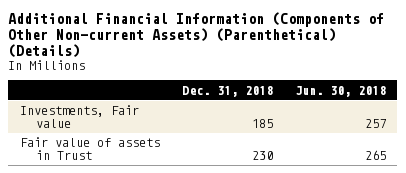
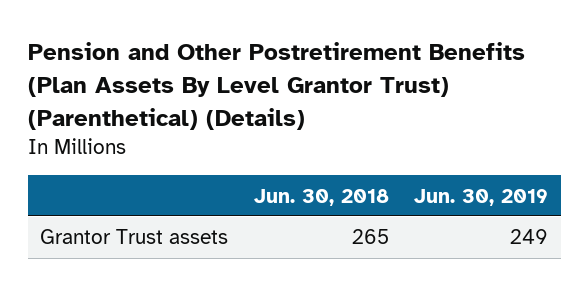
[8,12,385,59] Additional Financial Information (Components of Other Non-current Assets) (Parenthetical) (Details) -> [27,42,525,130] Pension and Other Postretirement Benefits (Plan Assets By Level Grantor Trust) (Parenthetical) (Details)
[181,85,273,97] Dec. 31, 2018 -> none
none -> [413,188,548,206] Jun. 30, 2019
[19,105,139,128] Investments, Fair value -> none
[19,137,160,160] Fair value of assets in Trust -> [40,229,229,245] Grantor Trust assets

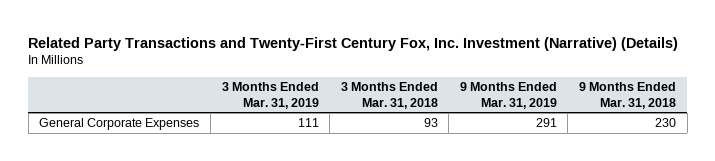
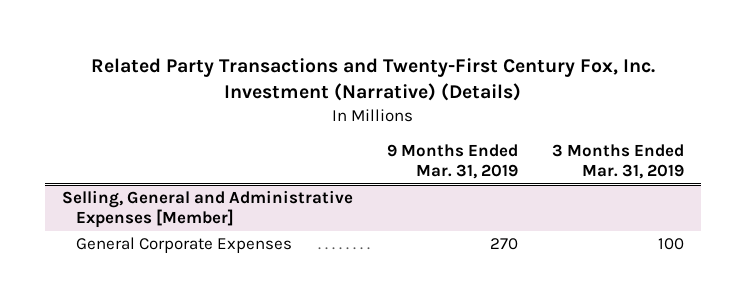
[340,82,438,109] 3 Months Ended Mar. 31, 2018 -> none
[579,82,677,109] 9 Months Ended Mar. 31, 2018 -> none
none -> [62,190,354,229] Selling, General and Administrative Expenses [Member]
[297,118,319,128] 111 -> [658,238,685,251] 100
[535,118,557,128] 291 -> [490,238,519,251] 270

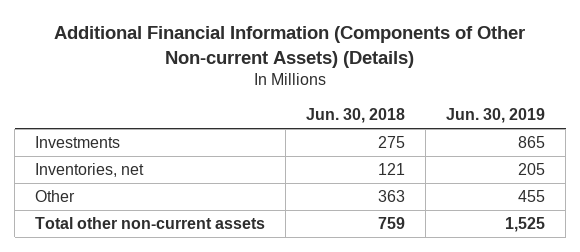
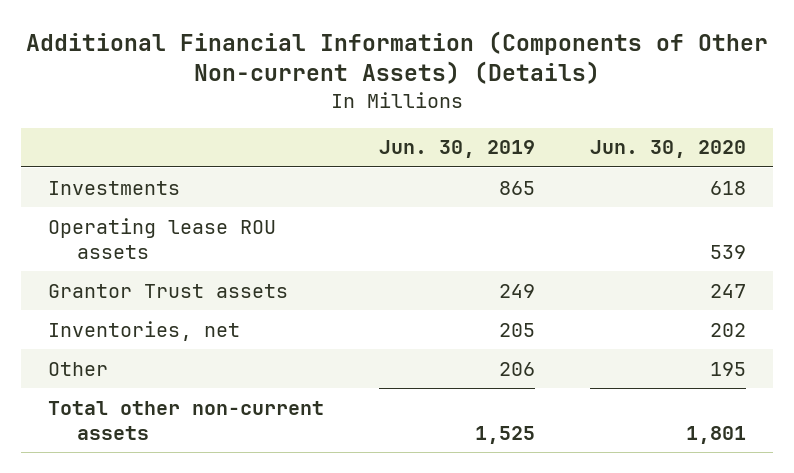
[306,108,406,124] Jun. 30, 2018 -> none
none -> [589,140,746,159] Jun. 30, 2020
none -> [48,217,277,259] Operating lease ROU assets
none -> [48,283,289,298] Grantor Trust assets
[518,190,546,203] 455 -> [498,361,535,376] 206

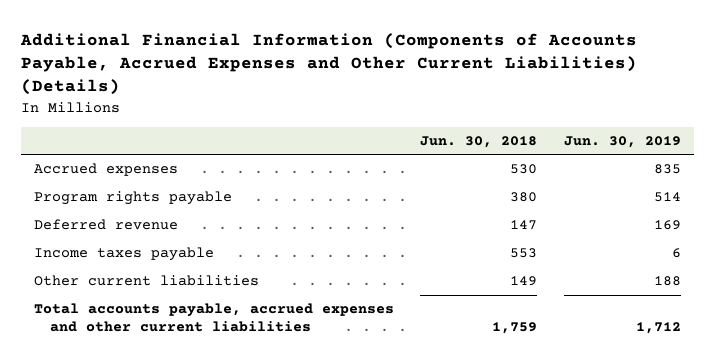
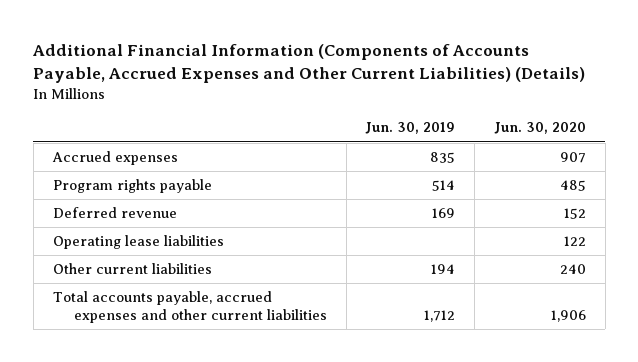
[420,135,538,148] Jun. 30, 2018 -> none
none -> [493,122,586,135] Jun. 30, 2020
[34,247,215,262] Income taxes payable -> none
none -> [52,235,224,250] Operating lease liabilities
[653,276,681,287] 188 -> [431,264,456,275] 194

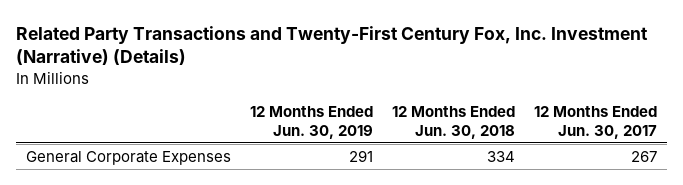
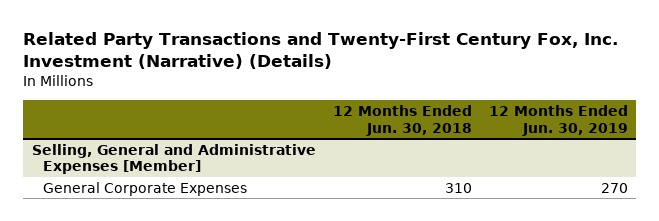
[534,105,658,139] 12 Months Ended Jun. 30, 2017 -> none
none -> [31,143,316,175] Selling, General and Administrative Expenses [Member]
[349,150,374,163] 291 -> [600,182,628,193] 270
[487,151,516,163] 334 -> [444,182,472,193] 310

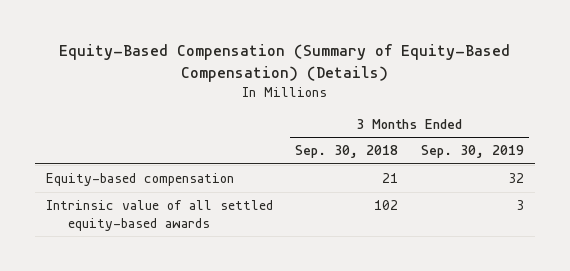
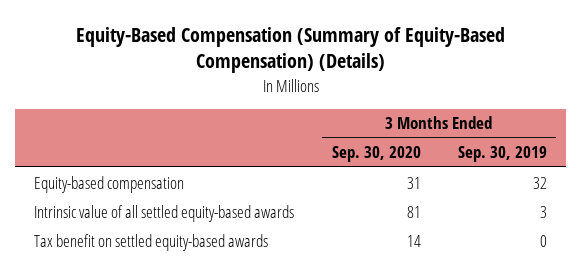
[295,145,399,159] Sep. 30, 2018 -> none
none -> [331,146,421,163] Sep. 30, 2020
none -> [34,233,269,251] Tax benefit on settled equity-based awards

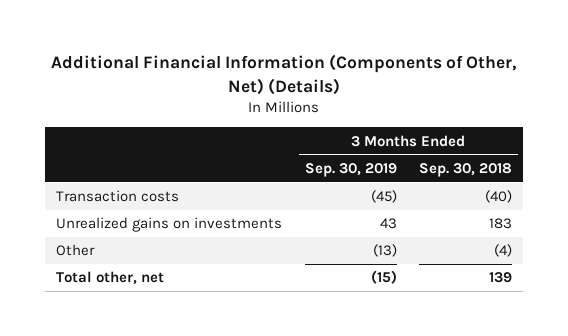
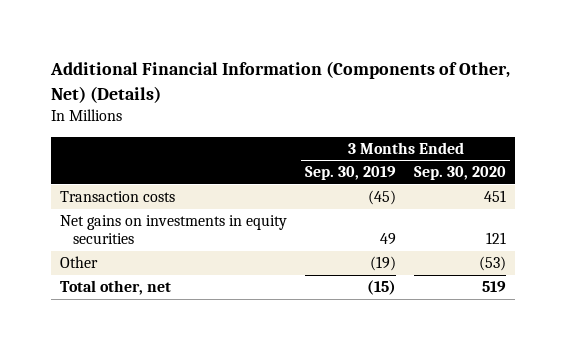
[419,162,513,177] Sep. 30, 2018 -> none
none -> [413,166,506,181] Sep. 30, 2020
[56,217,283,233] Unrealized gains on investments -> none
none -> [60,215,288,245] Net gains on investments in equity securities
[372,244,397,258] (13) -> [370,256,397,272] (19)

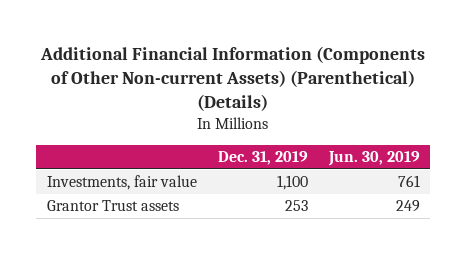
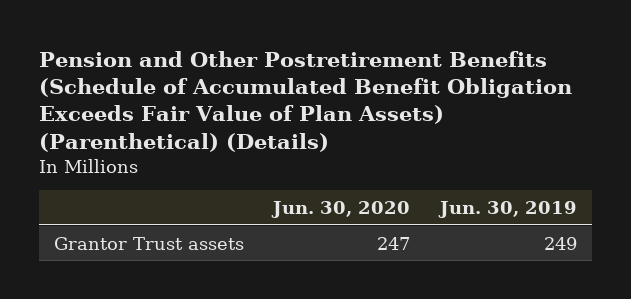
[40,46,426,112] Additional Financial Information (Components of Other Non-current Assets) (Parenthetical) (Details) -> [39,50,573,152] Pension and Other Postretirement Benefits (Schedule of Accumulated Benefit Obligation Exceeds Fair Value of Plan Assets) (Parenthetical) (Details)
[217,151,308,166] Dec. 31, 2019 -> none
none -> [271,200,411,218] Jun. 30, 2020
[46,175,197,191] Investments, fair value -> none

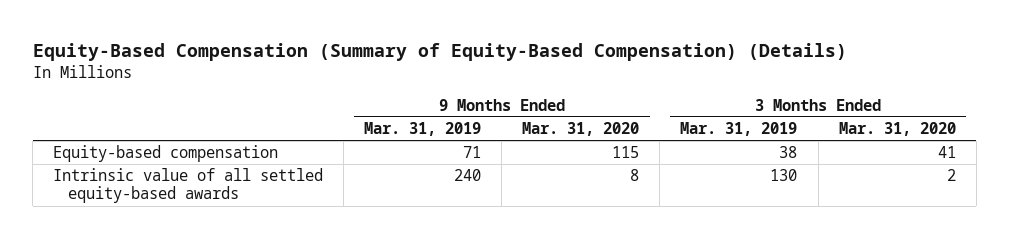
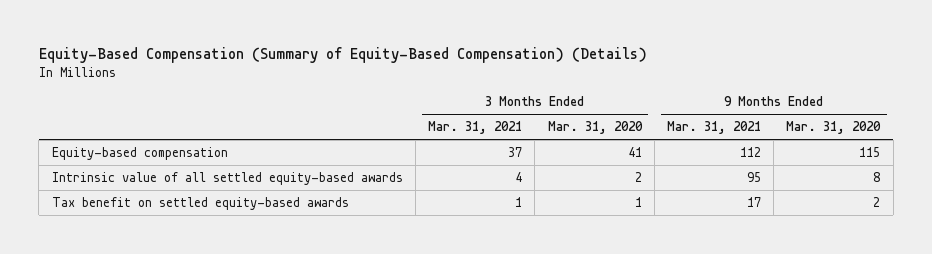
[364,122,482,137] Mar. 31, 2019 -> none
[680,122,798,137] Mar. 31, 2019 -> none
none -> [428,121,523,135] Mar. 31, 2021
none -> [666,121,761,135] Mar. 31, 2021
none -> [51,196,349,210] Tax benefit on settled equity-based awards

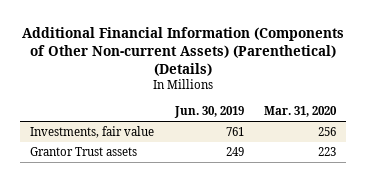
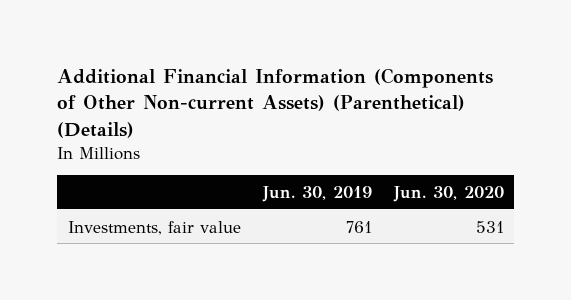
[264,106,338,118] Mar. 31, 2020 -> none
none -> [392,186,504,203] Jun. 30, 2020
[30,147,138,157] Grantor Trust assets -> none

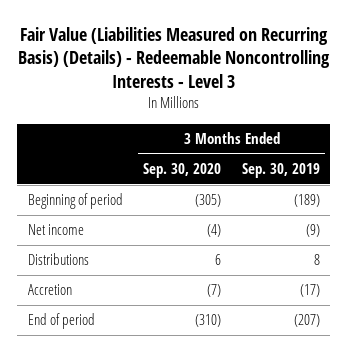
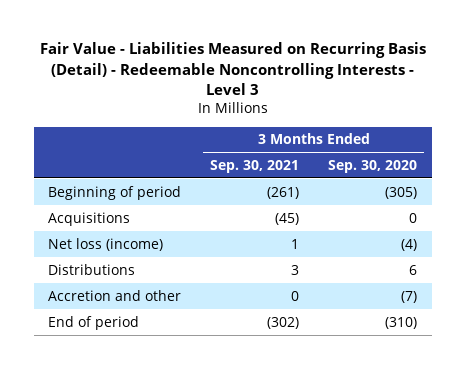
[17,26,330,88] Fair Value (Liabilities Measured on Recurring Basis) (Details) - Redeemable Noncontrolling Interests - Level 3 -> [39,42,426,96] Fair Value - Liabilities Measured on Recurring Basis (Detail) - Redeemable Noncontrolling Interests - Level 3
[242,163,321,179] Sep. 30, 2019 -> none
none -> [210,159,300,173] Sep. 30, 2021
none -> [48,211,131,226] Acquisitions
[27,224,84,236] Net income -> [48,237,164,251] Net loss (income)
[27,284,72,296] Accretion -> none
none -> [48,289,182,301] Accretion and other

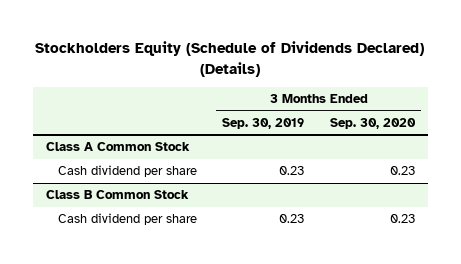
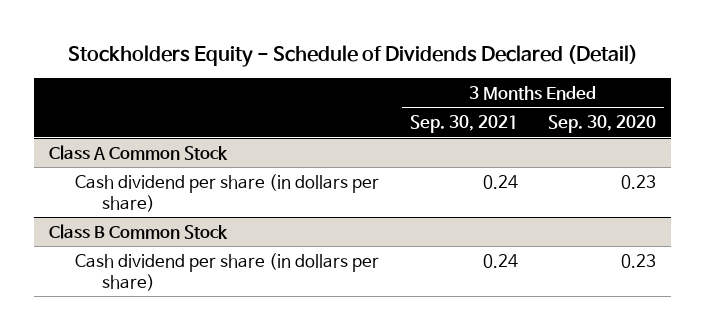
[35,41,425,77] Stockholders Equity (Schedule of Dividends Declared) (Details) -> [67,44,638,67] Stockholders Equity - Schedule of Dividends Declared (Detail)
[222,117,305,129] Sep. 30, 2019 -> none
none -> [409,115,518,134] Sep. 30, 2021
[57,165,197,178] Cash dividend per share -> [75,173,380,212] Cash dividend per share (in dollars per share)
[57,213,197,226] Cash dividend per share -> [75,252,380,291] Cash dividend per share (in dollars per share)

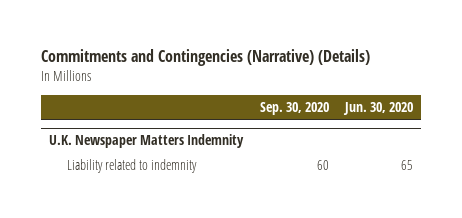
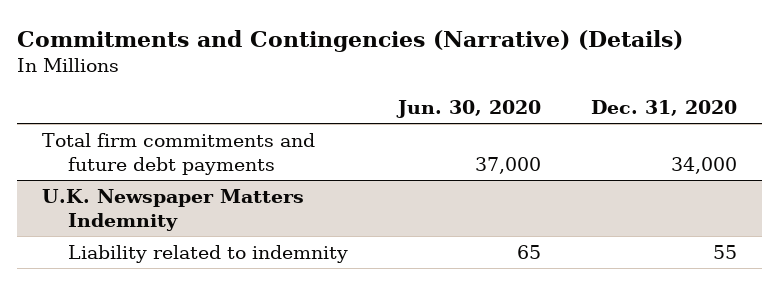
[259,101,329,115] Sep. 30, 2020 -> none
none -> [591,100,738,117] Dec. 31, 2020
none -> [42,132,316,175] Total firm commitments and future debt payments

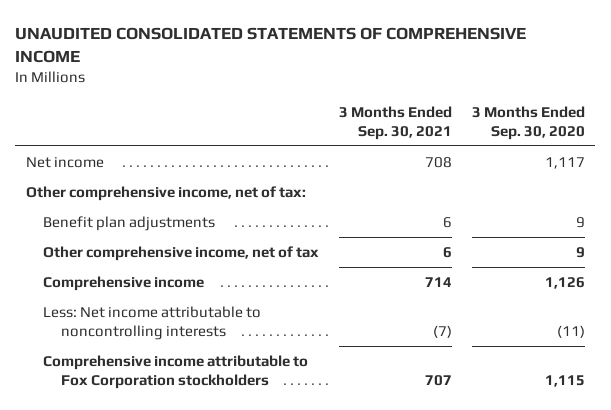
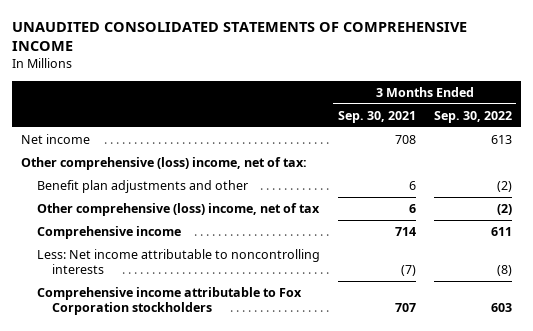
[472,105,586,140] 3 Months Ended Sep. 30, 2020 -> none
none -> [433,110,512,123] Sep. 30, 2022
[25,185,306,201] Other comprehensive income, net of tax: -> [21,156,308,170] Other comprehensive (loss) income, net of tax:
[43,215,216,231] Benefit plan adjustments -> [36,179,248,193] Benefit plan adjustments and other
[43,245,320,261] Other comprehensive income, net of tax -> [36,202,320,216] Other comprehensive (loss) income, net of tax

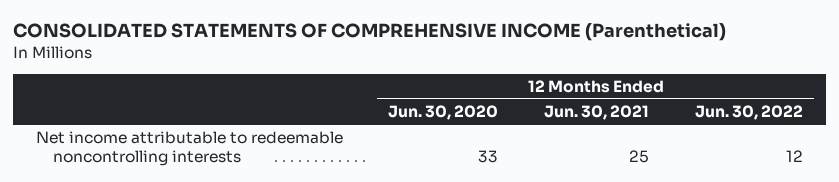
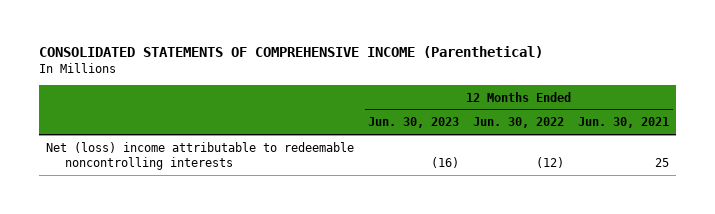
[388,105,499,121] Jun. 30, 2020 -> none
none -> [368,117,460,129] Jun. 30, 2023
[35,131,343,167] Net income attributable to redeemable noncontrolling interests -> [46,141,355,170] Net (loss) income attributable to redeemable noncontrolling interests
[785,150,803,163] 12 -> [536,156,565,168] (12)

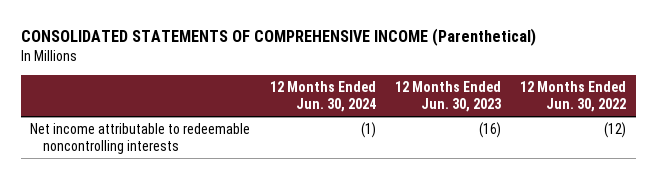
[578,117,670,129] Jun. 30, 2021 -> none
none -> [269,81,376,113] 12 Months Ended Jun. 30, 2024
[46,141,355,170] Net (loss) income attributable to redeemable noncontrolling interests -> [30,123,251,155] Net income attributable to redeemable noncontrolling interests

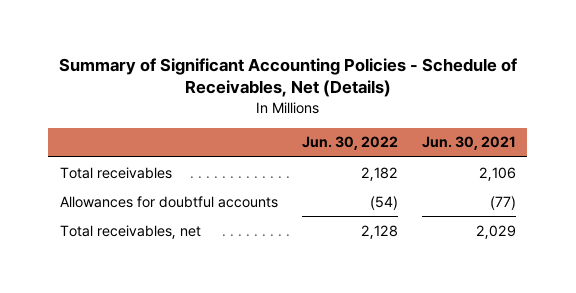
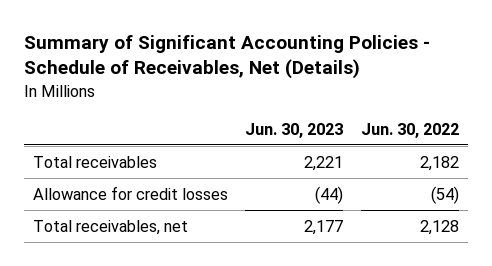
[421,136,516,151] Jun. 30, 2021 -> none
none -> [245,122,344,138] Jun. 30, 2023
[60,195,279,208] Allowances for doubtful accounts -> [32,185,228,200] Allowance for credit losses

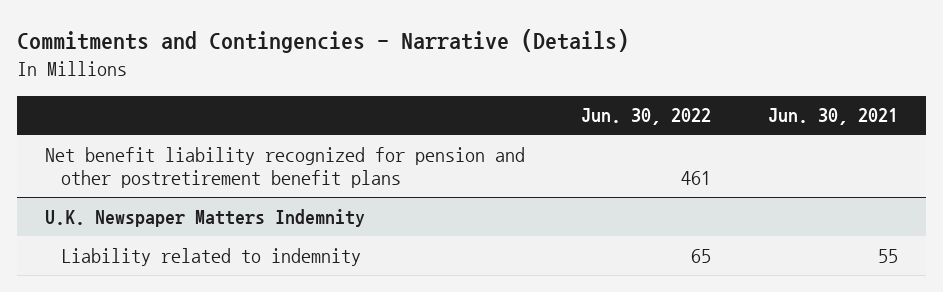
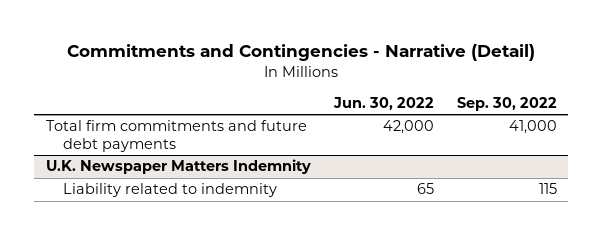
[16,29,629,54] Commitments and Contingencies - Narrative (Details) -> [67,44,536,62] Commitments and Contingencies - Narrative (Detail)
[768,108,899,126] Jun. 30, 2021 -> none
none -> [456,96,557,111] Sep. 30, 2022
[44,146,525,189] Net benefit liability recognized for pension and other postretirement benefit plans -> none
none -> [45,120,307,152] Total firm commitments and future debt payments

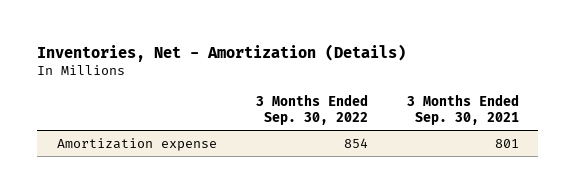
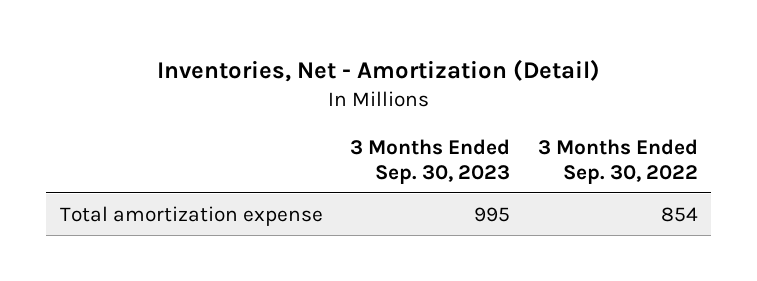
[37,43,407,62] Inventories, Net - Amortization (Details) -> [156,59,600,83] Inventories, Net - Amortization (Detail)
[406,93,519,126] 3 Months Ended Sep. 30, 2021 -> none
none -> [350,139,511,184] 3 Months Ended Sep. 30, 2023
[56,138,217,152] Amortization expense -> [59,206,323,227] Total amortization expense

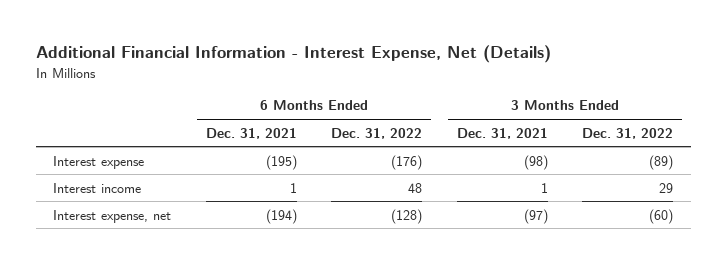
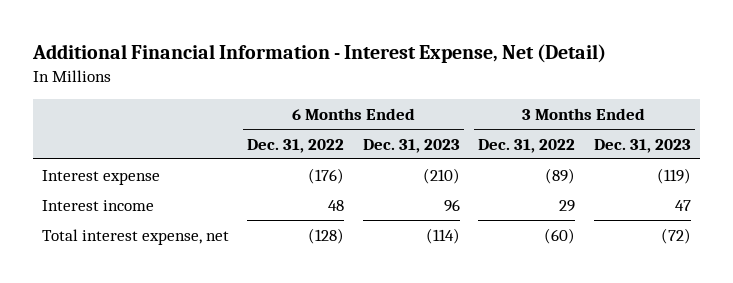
[36,45,552,64] Additional Financial Information - Interest Expense, Net (Details) -> [31,44,606,64] Additional Financial Information - Interest Expense, Net (Detail)
[205,127,297,139] Dec. 31, 2021 -> none
[456,127,548,139] Dec. 31, 2021 -> none
none -> [362,138,460,153] Dec. 31, 2023
none -> [593,138,691,153] Dec. 31, 2023
[53,209,172,223] Interest expense, net -> [42,228,230,245] Total interest expense, net

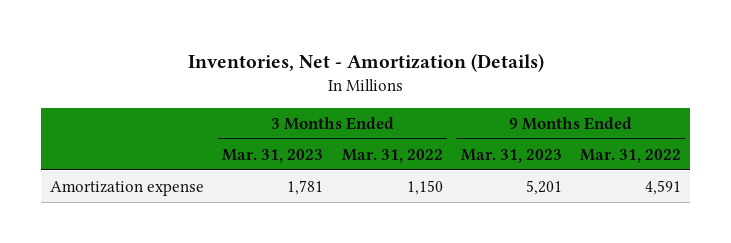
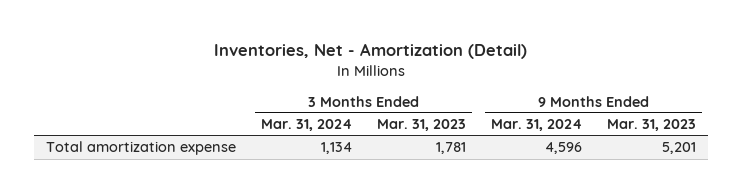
[187,52,544,72] Inventories, Net - Amortization (Details) -> [214,43,528,60] Inventories, Net - Amortization (Detail)
[341,148,443,163] Mar. 31, 2022 -> none
[579,148,681,163] Mar. 31, 2022 -> none
none -> [261,119,353,132] Mar. 31, 2024
none -> [491,119,583,132] Mar. 31, 2024
[50,180,205,196] Amortization expense -> [46,141,237,156] Total amortization expense

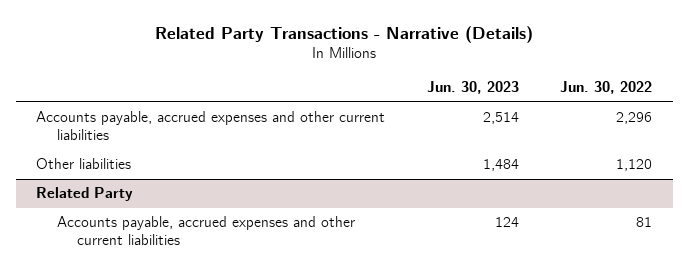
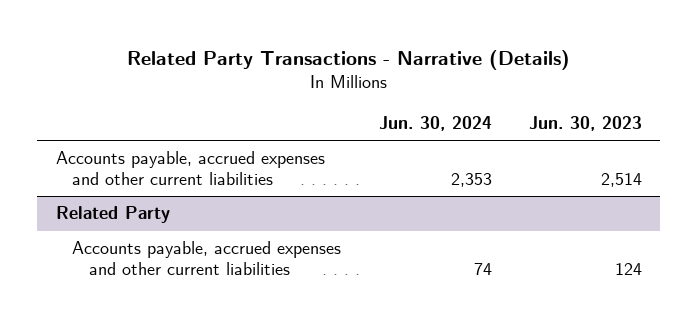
[559,81,652,95] Jun. 30, 2022 -> none
none -> [378,116,492,132] Jun. 30, 2024
[36,158,132,170] Other liabilities -> none

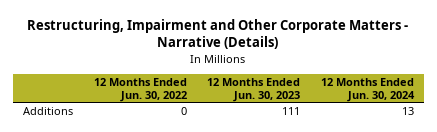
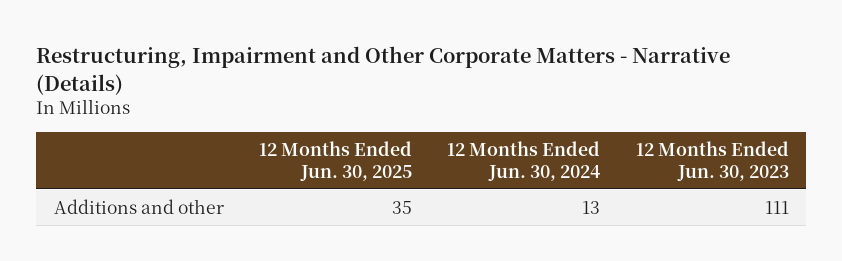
[93,77,187,102] 12 Months Ended Jun. 30, 2022 -> none
none -> [259,140,413,181] 12 Months Ended Jun. 30, 2025
[23,106,74,115] Additions -> [53,198,224,214] Additions and other

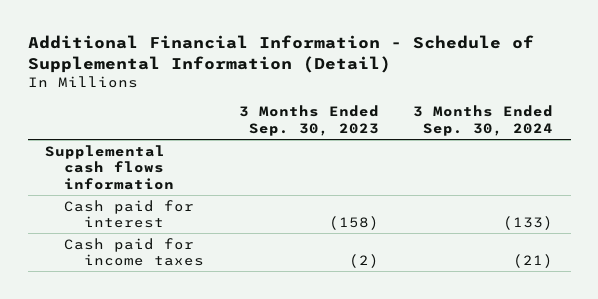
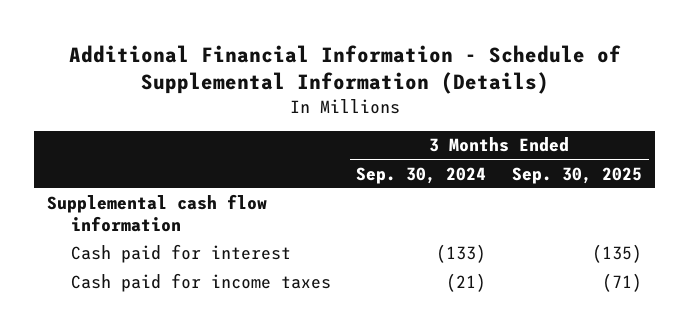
[27,35,534,74] Additional Financial Information - Schedule of Supplemental Information (Detail) -> [68,44,621,95] Additional Financial Information - Schedule of Supplemental Information (Details)
[238,105,379,137] 3 Months Ended Sep. 30, 2023 -> none
none -> [512,166,643,184] Sep. 30, 2025
[45,144,175,191] Supplemental cash flows information -> [47,194,268,232] Supplemental cash flow information

